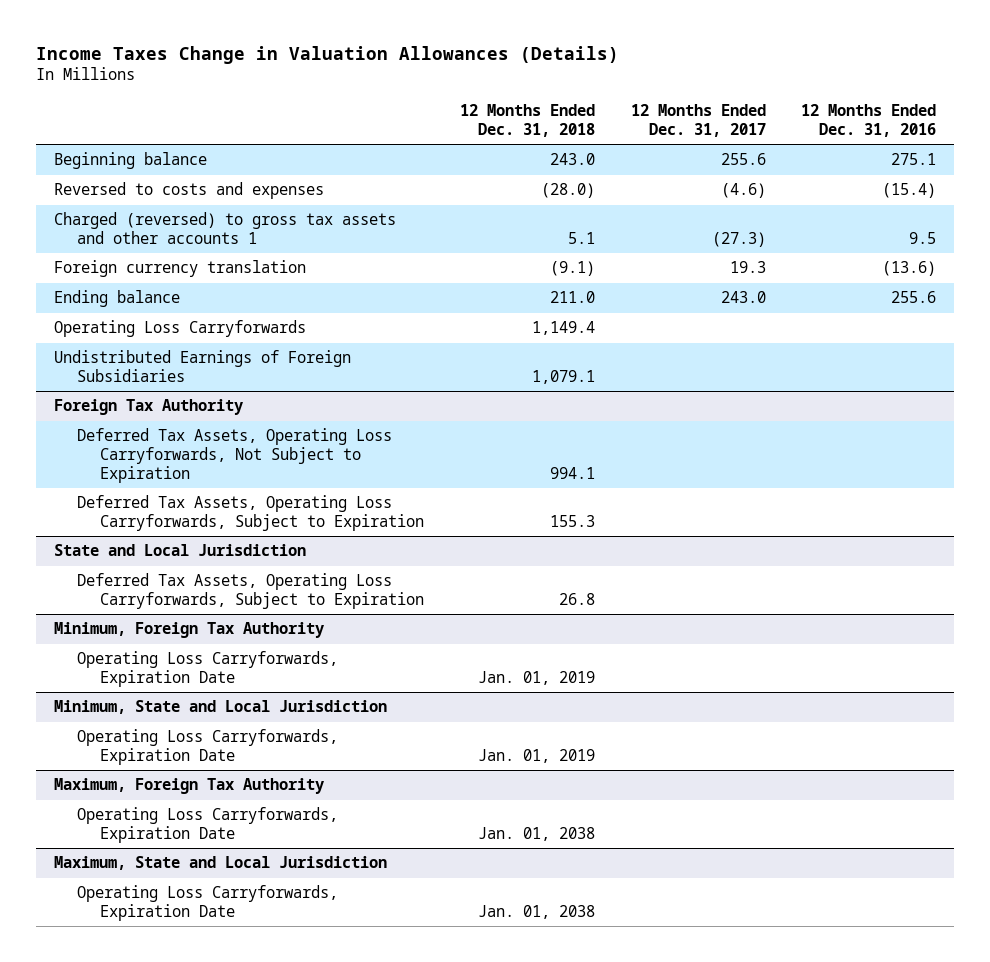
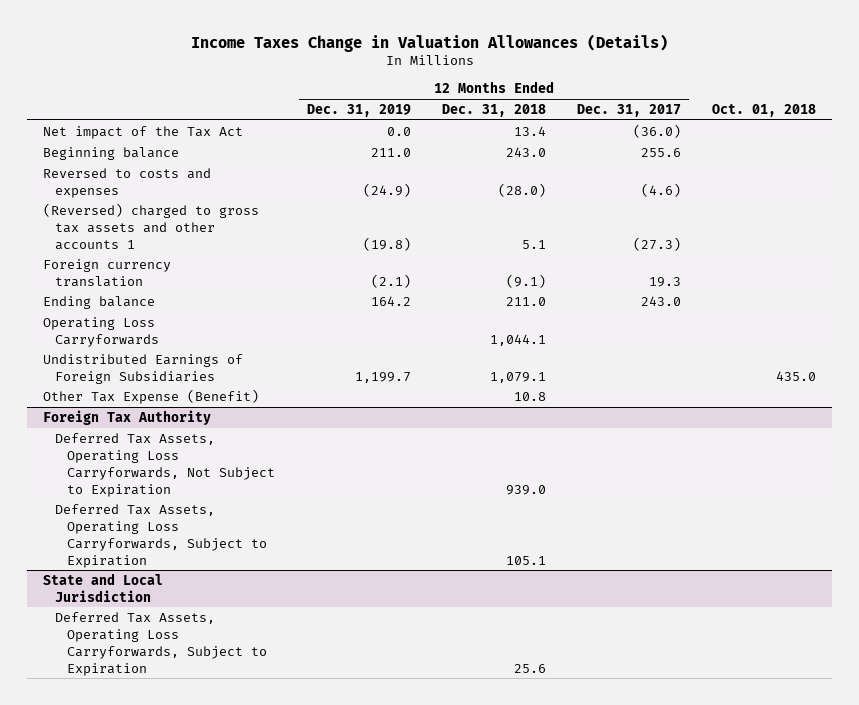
[801,104,937,137] 12 Months Ended Dec. 31, 2016 -> none
none -> [306,103,411,117] Dec. 31, 2019
none -> [712,103,817,117] Oct. 01, 2018
none -> [42,125,243,139] Net impact of the Tax Act
[53,212,396,245] Charged (reversed) to gross tax assets and other accounts 1 -> [42,202,259,250] (Reversed) charged to gross tax assets and other accounts 1
[531,321,595,336] 1,149.4 -> [489,333,546,346] 1,044.1
none -> [42,388,259,404] Other Tax Expense (Benefit)
[549,466,595,479] 994.1 -> [505,484,546,495] 939.0
[549,515,595,528] 155.3 -> [505,555,546,565] 105.1
[53,622,324,639] Minimum, Foreign Tax Authority -> none
[76,651,338,688] Operating Loss Carryforwards, Expiration Date -> none
[53,700,387,715] Minimum, State and Local Jurisdiction -> none
[76,729,338,766] Operating Loss Carryforwards, Expiration Date -> none
[53,778,324,795] Maximum, Foreign Tax Authority -> none
[76,807,338,844] Operating Loss Carryforwards, Expiration Date -> none
[53,856,387,871] Maximum, State and Local Jurisdiction -> none
[76,885,338,922] Operating Loss Carryforwards, Expiration Date -> none
[558,593,595,606] 26.8 -> [513,663,546,673] 25.6

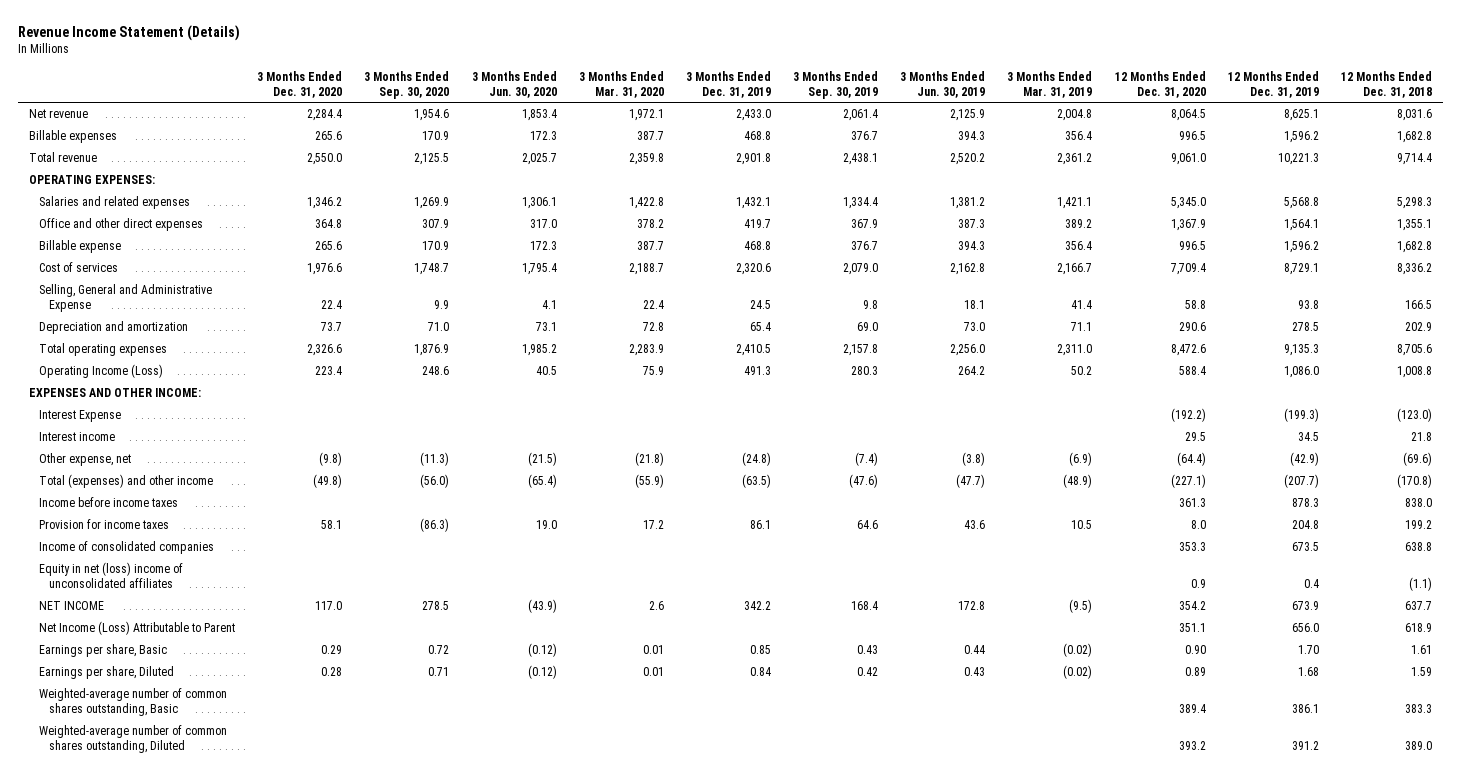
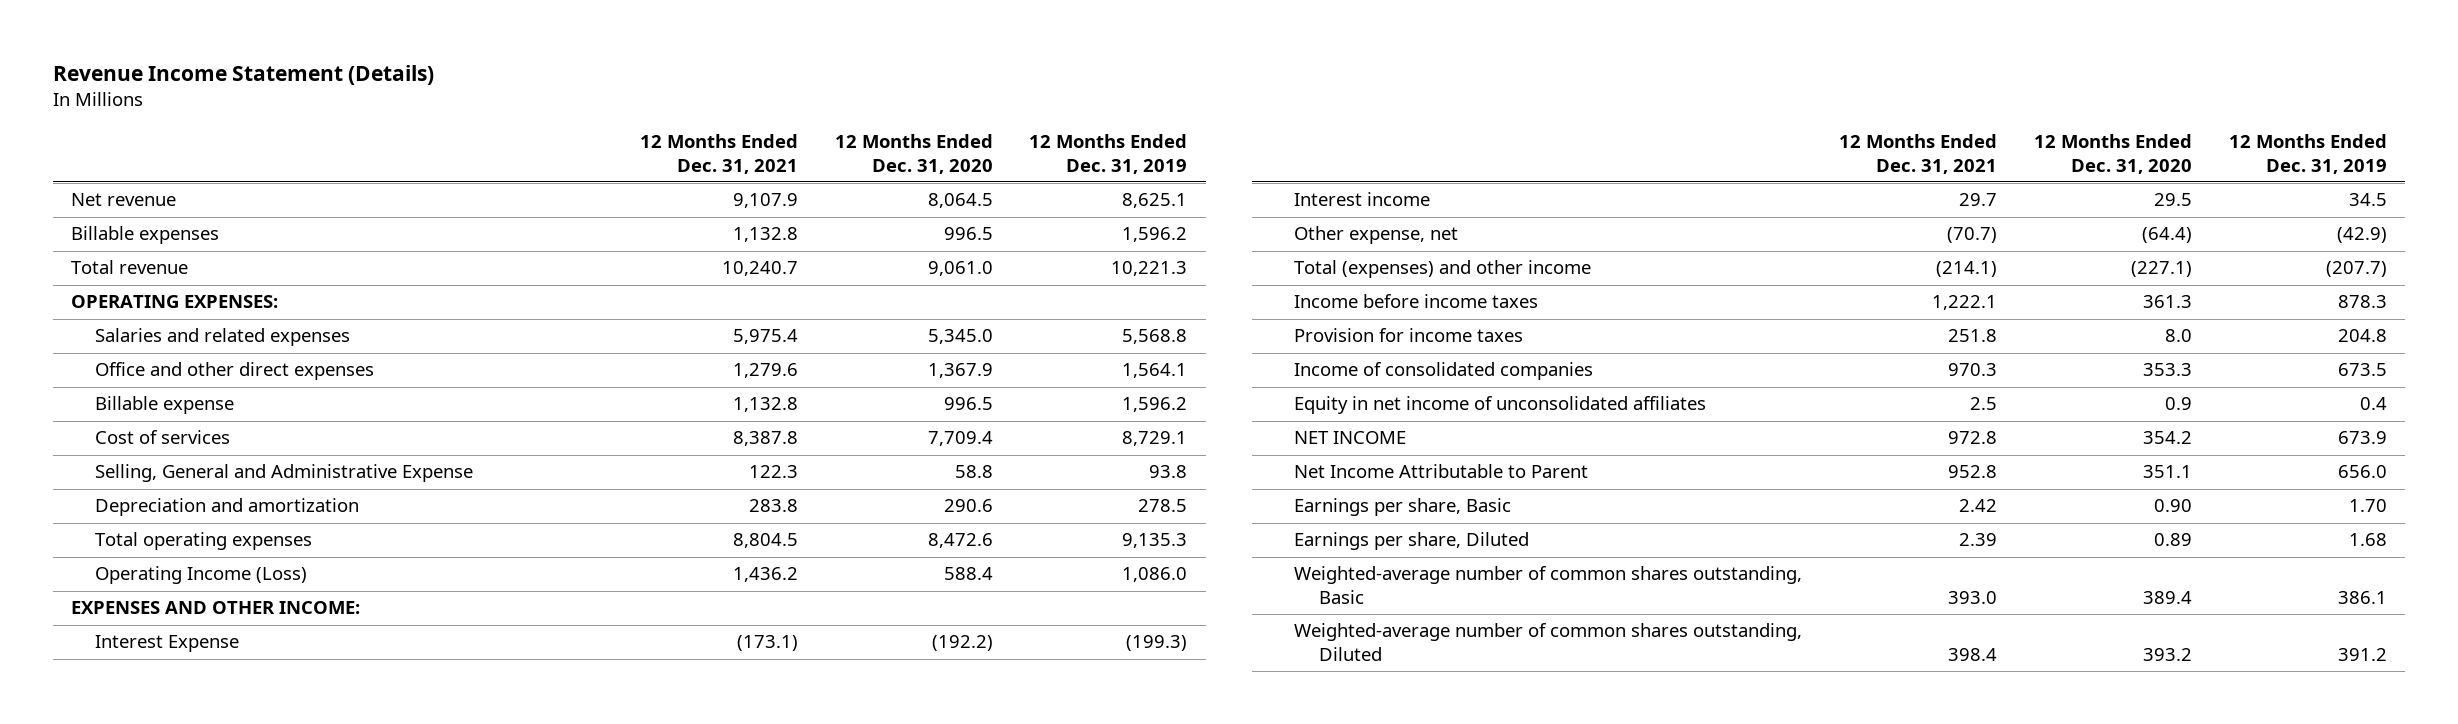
[257,70,343,98] 3 Months Ended Dec. 31, 2020 -> none
[364,70,450,99] 3 Months Ended Sep. 30, 2020 -> none
[471,70,557,98] 3 Months Ended Jun. 30, 2020 -> none
[578,70,664,98] 3 Months Ended Mar. 31, 2020 -> none
[685,70,771,98] 3 Months Ended Dec. 31, 2019 -> none
[793,70,879,99] 3 Months Ended Sep. 30, 2019 -> none
[900,70,986,98] 3 Months Ended Jun. 30, 2019 -> none
[1007,70,1093,98] 3 Months Ended Mar. 31, 2019 -> none
[1340,70,1432,98] 12 Months Ended Dec. 31, 2018 -> none
none -> [639,134,798,174] 12 Months Ended Dec. 31, 2021
[39,562,184,589] Equity in net (loss) income of unconsolidated affiliates -> [1294,396,1707,415] Equity in net income of unconsolidated affiliates
[39,621,236,636] Net Income (Loss) Attributable to Parent -> [1294,464,1589,479] Net Income Attributable to Parent

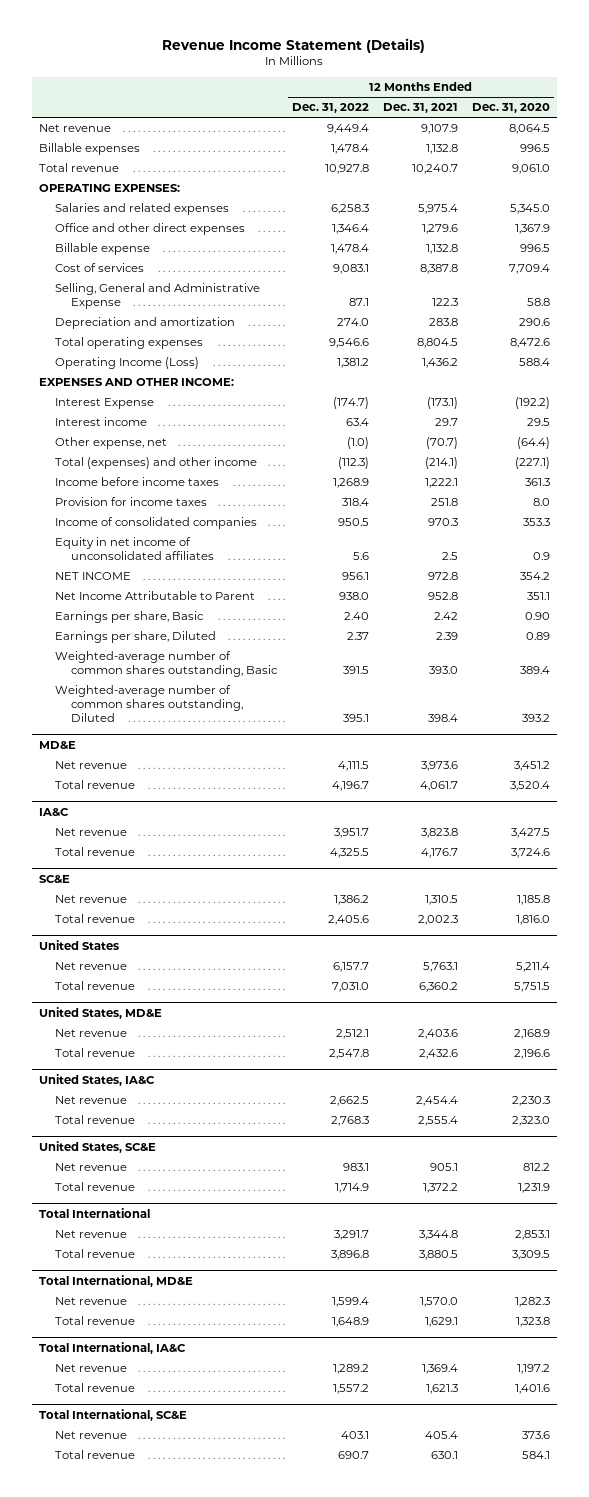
[1029,134,1188,174] 12 Months Ended Dec. 31, 2019 -> none
none -> [291,103,369,114] Dec. 31, 2022
none -> [38,740,76,749] MD&E
none -> [55,761,128,770] Net revenue
none -> [55,780,136,790] Total revenue
none -> [38,807,69,816] IA&C
none -> [55,828,128,837] Net revenue
none -> [55,847,136,857] Total revenue
none -> [38,874,70,883] SC&E
none -> [55,895,128,904] Net revenue
none -> [55,914,136,924] Total revenue
none -> [38,939,119,950] United States
none -> [55,962,128,971] Net revenue
none -> [55,981,136,991] Total revenue
none -> [38,1006,162,1019] United States, MD&E
none -> [55,1029,128,1038] Net revenue
none -> [55,1048,136,1058] Total revenue
none -> [38,1073,155,1086] United States, IA&C
none -> [55,1096,128,1105] Net revenue
none -> [55,1115,136,1125] Total revenue
none -> [38,1140,156,1153] United States, SC&E
none -> [55,1163,128,1172] Net revenue
none -> [55,1182,136,1192] Total revenue
none -> [38,1207,150,1218] Total International
none -> [55,1230,128,1239] Net revenue
none -> [55,1249,136,1259] Total revenue
none -> [38,1274,193,1287] Total International, MD&E
none -> [55,1297,128,1306] Net revenue
none -> [55,1316,136,1326] Total revenue
none -> [38,1341,186,1354] Total International, IA&C
none -> [55,1364,128,1373] Net revenue
none -> [55,1383,136,1393] Total revenue
none -> [38,1408,187,1421] Total International, SC&E
none -> [55,1431,128,1440] Net revenue
none -> [55,1450,136,1460] Total revenue

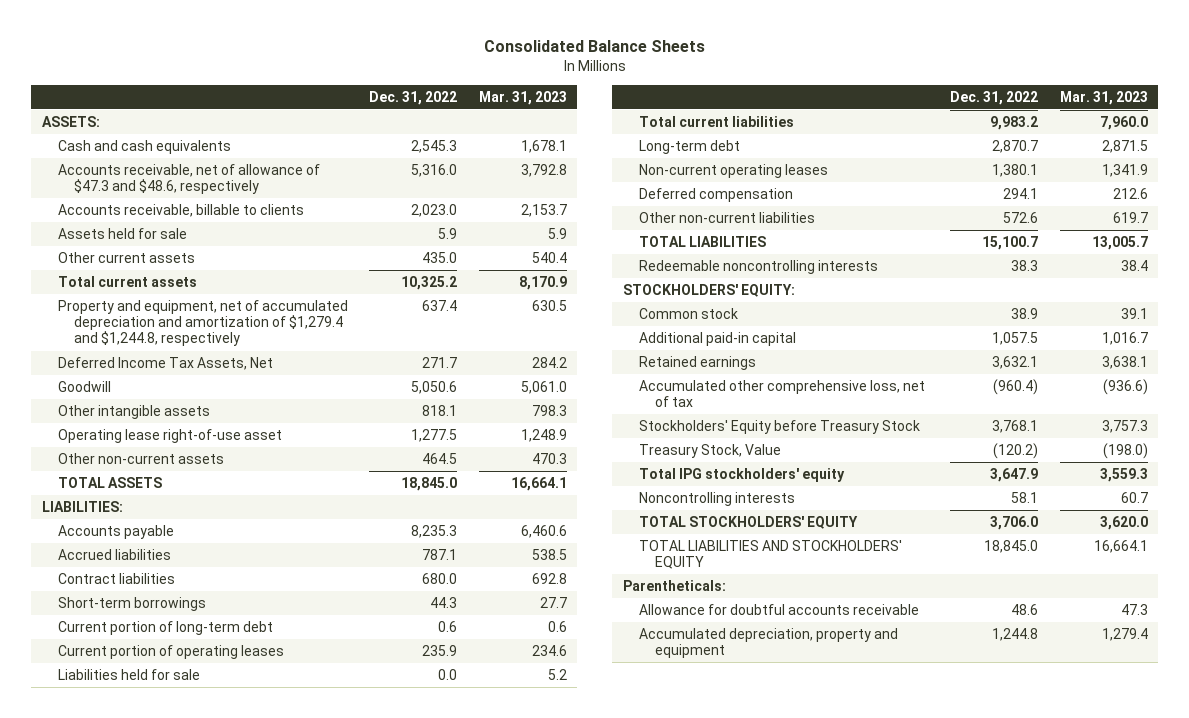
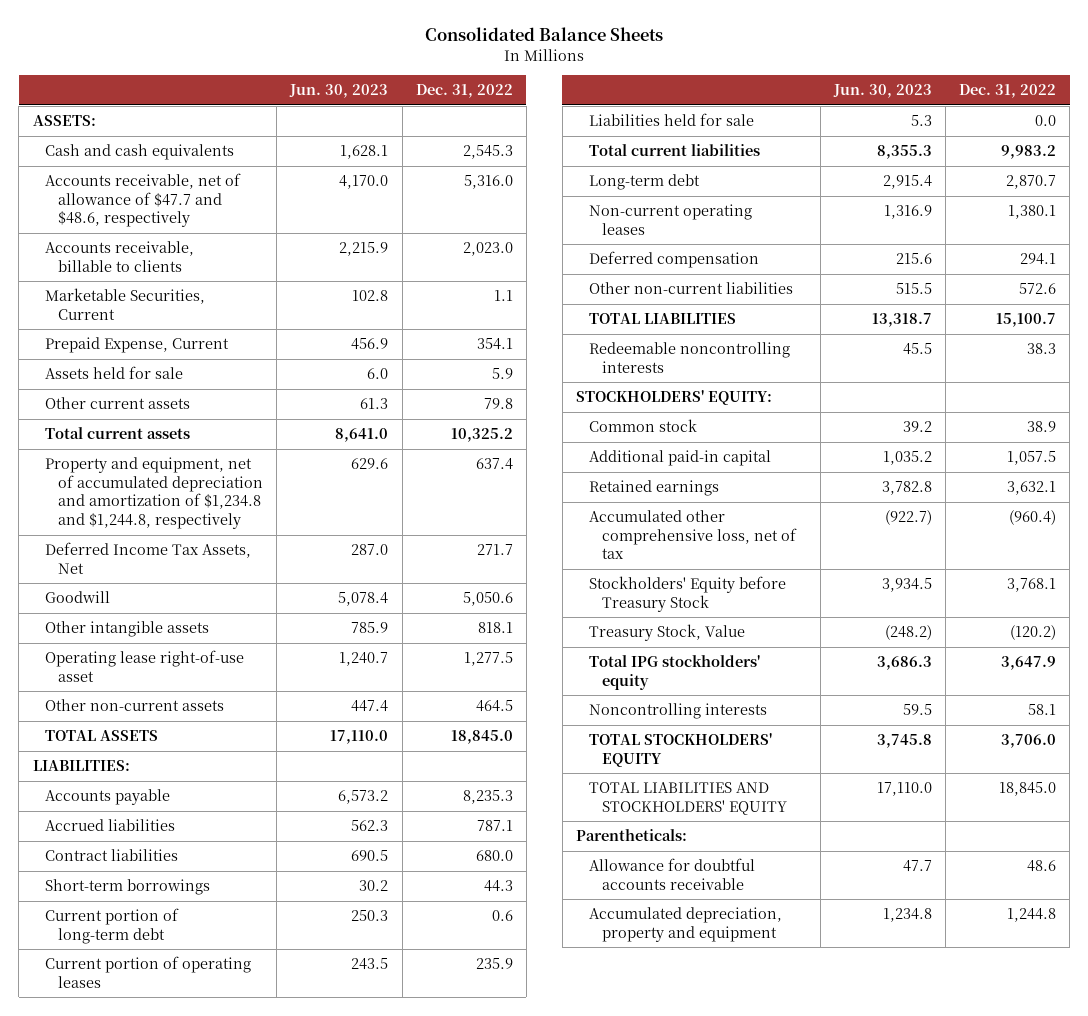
[478,90,567,105] Mar. 31, 2023 -> none
none -> [289,84,389,99] Jun. 30, 2023
[57,163,320,195] Accounts receivable, net of allowance of $47.3 and $48.6, respectively -> [45,173,242,228] Accounts receivable, net of allowance of $47.7 and $48.6, respectively
none -> [45,288,206,320] Marketable Securities, Current
none -> [45,337,230,354] Prepaid Expense, Current
[422,251,458,263] 435.0 -> [483,398,513,410] 79.8
[57,299,348,347] Property and equipment, net of accumulated depreciation and amortization of $1,279.4 and $1,244.8, respectively -> [45,457,264,530] Property and equipment, net of accumulated depreciation and amortization of $1,234.8 and $1,244.8, respectively

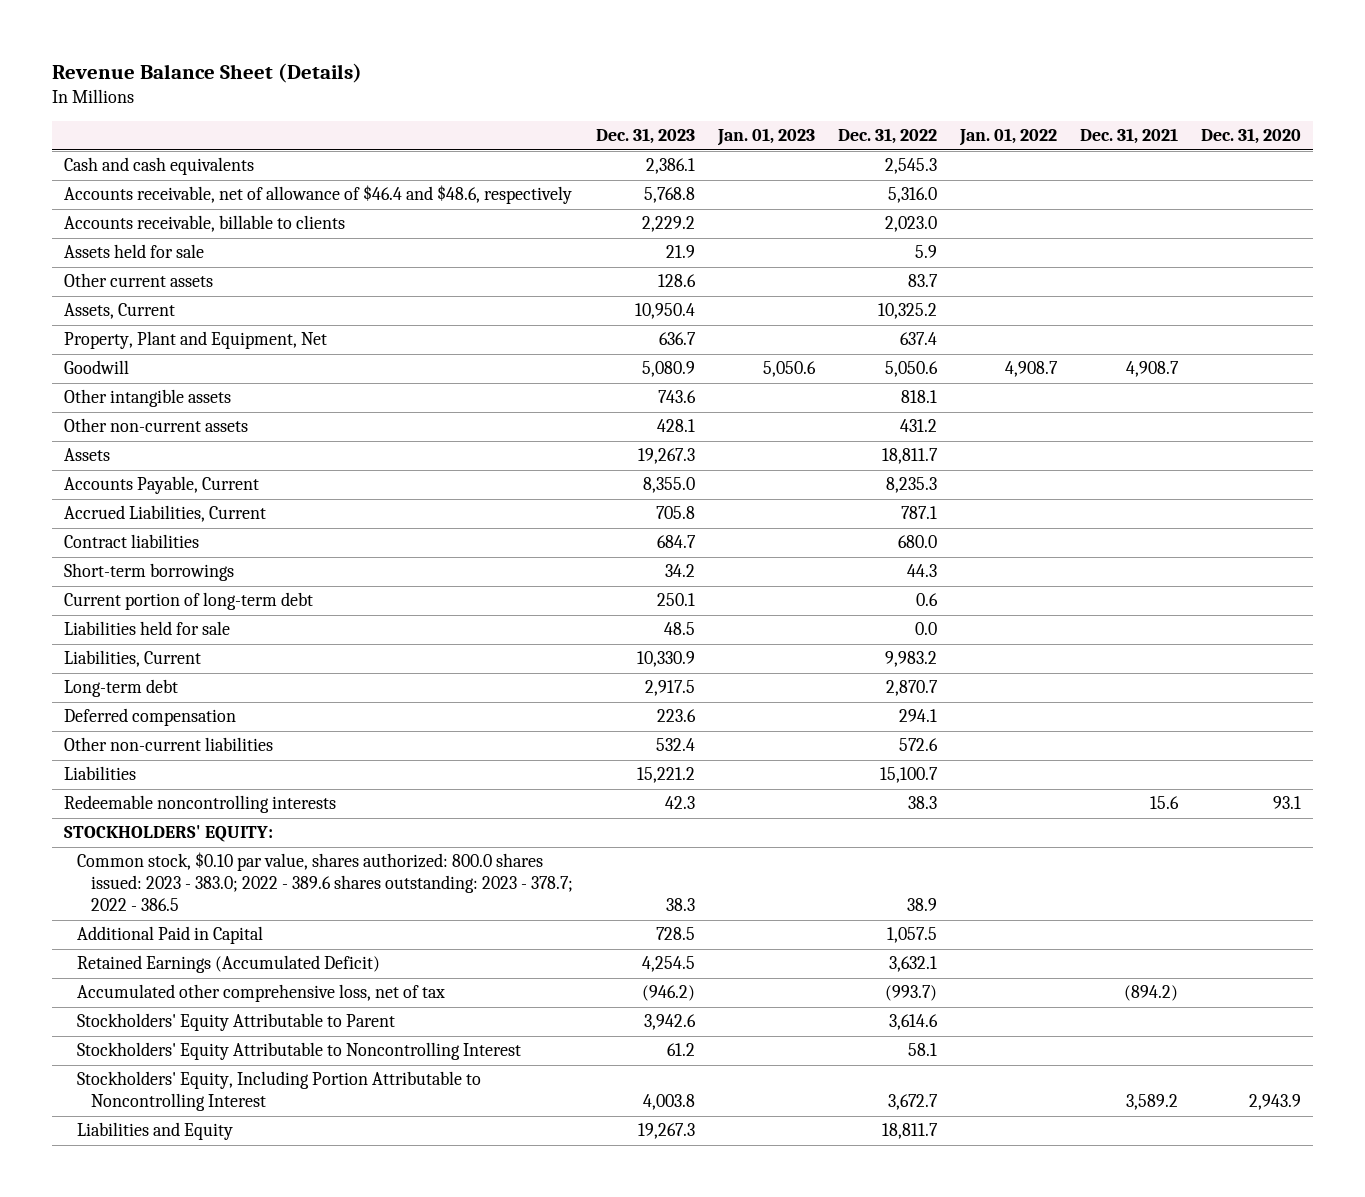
[425,27,664,42] Consolidated Balance Sheets -> [52,63,363,84] Revenue Balance Sheet (Details)
[289,84,389,99] Jun. 30, 2023 -> none
none -> [595,128,695,145] Dec. 31, 2023
none -> [716,128,815,147] Jan. 01, 2023
none -> [959,128,1058,147] Jan. 01, 2022
none -> [1080,128,1179,145] Dec. 31, 2021
none -> [1201,128,1302,145] Dec. 31, 2020
[32,115,96,127] ASSETS: -> none
[45,173,242,228] Accounts receivable, net of allowance of $47.7 and $48.6, respectively -> [63,185,572,205] Accounts receivable, net of allowance of $46.4 and $48.6, respectively
[45,288,206,320] Marketable Securities, Current -> none
[45,337,230,354] Prepaid Expense, Current -> none
[45,542,252,574] Deferred Income Tax Assets, Net -> none
[483,398,513,410] 79.8 -> [907,274,938,288] 83.7
[45,427,191,440] Total current assets -> [63,303,175,320] Assets, Current
[45,457,264,530] Property and equipment, net of accumulated depreciation and amortization of $1,234.8 and $1,244.8, respectively -> [63,331,327,350] Property, Plant and Equipment, Net
[45,650,245,682] Operating lease right-of-use asset -> none
[32,760,130,772] LIABILITIES: -> none
[475,700,513,713] 464.5 -> [899,419,937,433] 431.2
[45,730,159,742] TOTAL ASSETS -> [63,448,110,462] Assets
[450,730,513,745] 18,845.0 -> [881,448,938,465] 18,811.7
[45,789,171,806] Accounts payable -> [63,476,259,495] Accounts Payable, Current
[45,819,176,832] Accrued liabilities -> [63,505,266,523] Accrued Liabilities, Current
[45,956,252,988] Current portion of operating leases -> none
[588,144,760,157] Total current liabilities -> [63,650,201,668] Liabilities, Current
[588,204,752,235] Non-current operating leases -> none
[588,313,736,325] TOTAL LIABILITIES -> [63,766,136,781] Liabilities
[588,576,786,612] Stockholders' Equity before Treasury Stock -> none
[588,624,745,642] Treasury Stock, Value -> none
[575,829,687,842] Parentheticals: -> none
[588,858,755,890] Allowance for doubtful accounts receivable -> none
[588,907,782,942] Accumulated depreciation, property and equipment -> none
[588,419,697,433] Common stock -> [77,852,573,912] Common stock, $0.10 par value, shares authorized: 800.0 shares issued: 2023 - 383.0; 2022 - 389.6 shares outstanding: 2023 - 378.7; 2022 - 386.5
[588,450,771,467] Additional paid-in capital -> [77,926,264,945] Additional Paid in Capital
[588,480,719,497] Retained earnings -> [77,955,381,974] Retained Earnings (Accumulated Deficit)
[1008,510,1056,526] (960.4) -> [884,985,937,1002] (993.7)
[588,655,760,690] Total IPG stockholders' equity -> [77,1013,396,1032] Stockholders' Equity Attributable to Parent
[1000,656,1056,671] 3,647.9 -> [888,1014,938,1031] 3,614.6
[588,703,767,720] Noncontrolling interests -> [77,1042,522,1061] Stockholders' Equity Attributable to Noncontrolling Interest
[588,733,772,767] TOTAL STOCKHOLDERS' EQUITY -> [77,1071,482,1112] Stockholders' Equity, Including Portion Attributable to Noncontrolling Interest
[1000,734,1056,749] 3,706.0 -> [887,1094,938,1111] 3,672.7
[588,782,787,815] TOTAL LIABILITIES AND STOCKHOLDERS' EQUITY -> [77,1122,234,1141] Liabilities and Equity
[998,782,1056,797] 18,845.0 -> [881,1123,938,1140] 18,811.7

